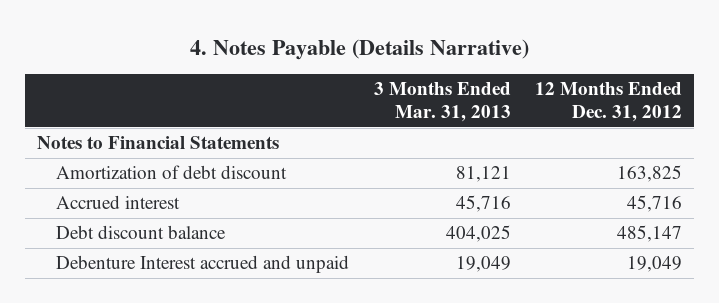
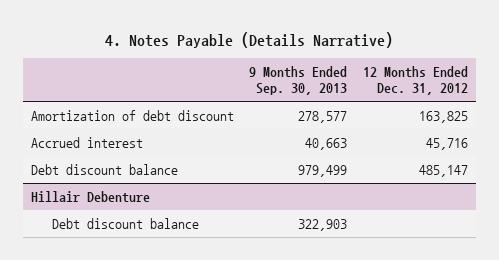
[373,82,511,123] 3 Months Ended Mar. 31, 2013 -> none
none -> [249,66,348,96] 9 Months Ended Sep. 30, 2013
[37,136,280,150] Notes to Financial Statements -> none
[56,255,350,274] Debenture Interest accrued and unpaid -> none
none -> [30,190,150,203] Hillair Debenture
none -> [52,217,200,229] Debt discount balance

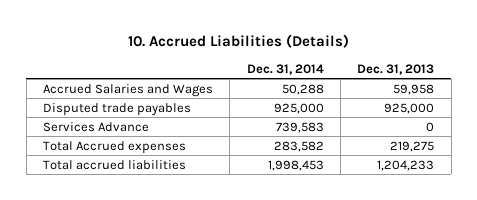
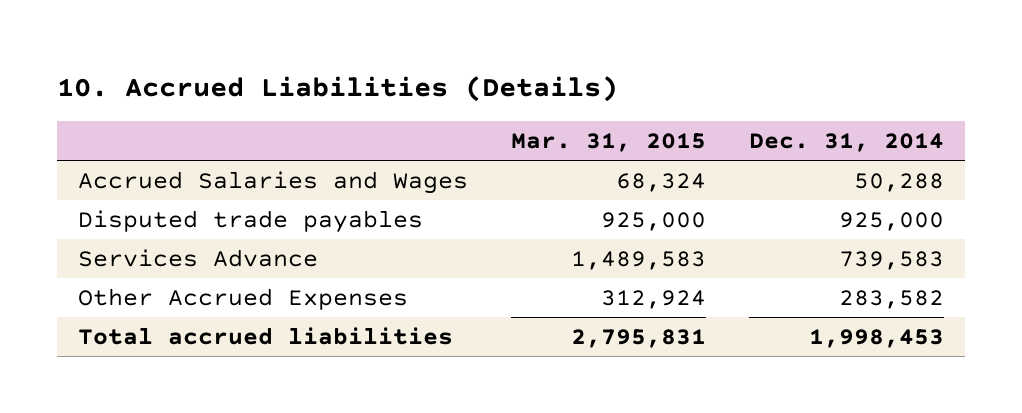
[357,63,435,75] Dec. 31, 2013 -> none
none -> [510,133,706,153] Mar. 31, 2015
[42,140,186,154] Total Accrued expenses -> [78,288,409,311] Other Accrued Expenses

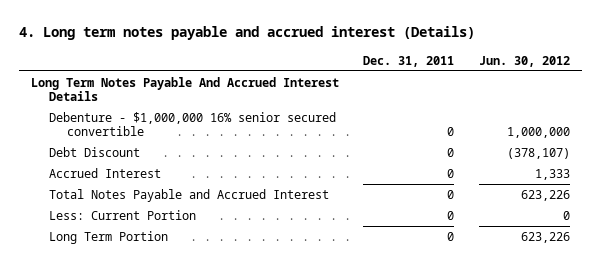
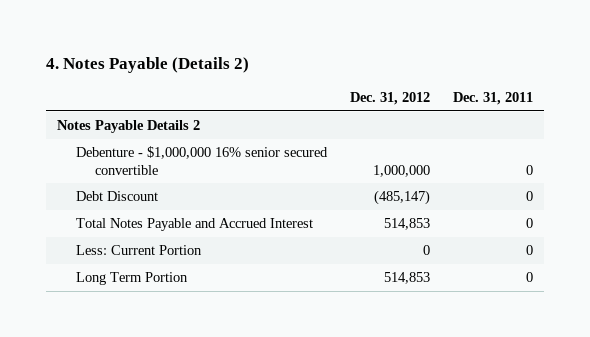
[18,26,475,41] 4. Long term notes payable and accrued interest (Details) -> [45,56,249,73] 4. Notes Payable (Details 2)
[478,55,570,67] Jun. 30, 2012 -> none
none -> [349,91,430,105] Dec. 31, 2012
[30,76,339,102] Long Term Notes Payable And Accrued Interest Details -> [57,120,201,134] Notes Payable Details 2
[48,167,161,178] Accrued Interest -> none

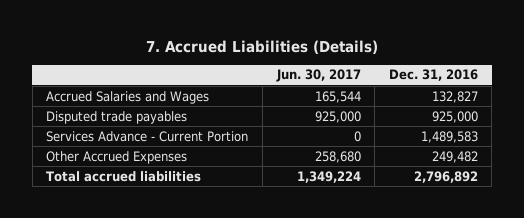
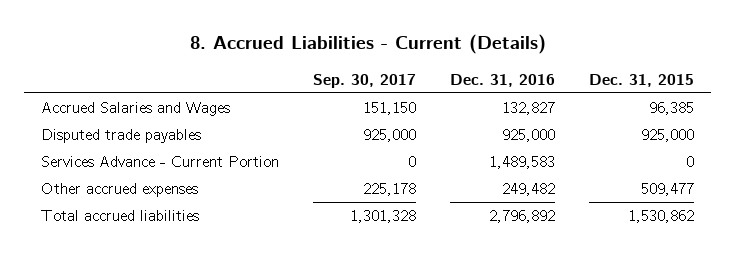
[146,39,379,54] 7. Accrued Liabilities (Details) -> [189,34,546,55] 8. Accrued Liabilities - Current (Details)
[275,69,361,83] Jun. 30, 2017 -> none
none -> [312,73,416,88] Sep. 30, 2017
none -> [589,73,695,87] Dec. 31, 2015
[46,150,188,164] Other Accrued Expenses -> [40,183,198,198] Other accrued expenses

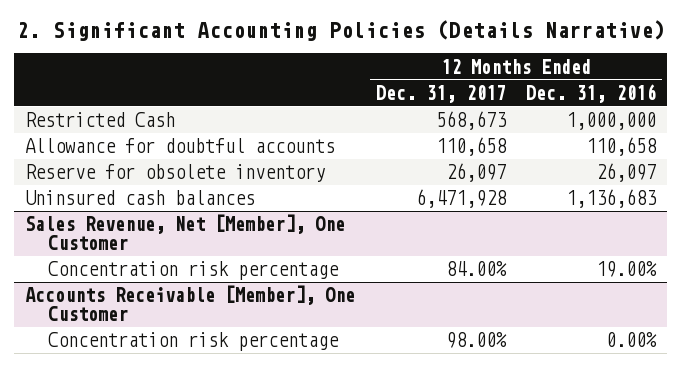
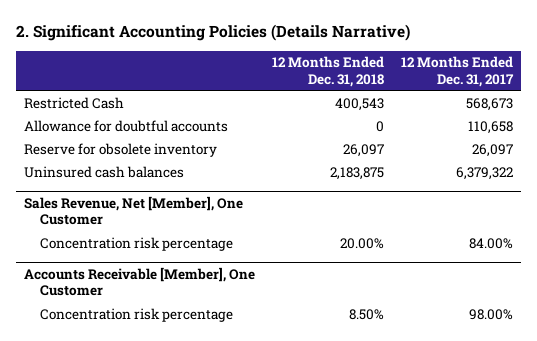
[526,83,657,103] Dec. 31, 2016 -> none
none -> [272,56,385,87] 12 Months Ended Dec. 31, 2018
[415,189,507,209] 6,471,928 -> [455,166,513,180] 6,379,322

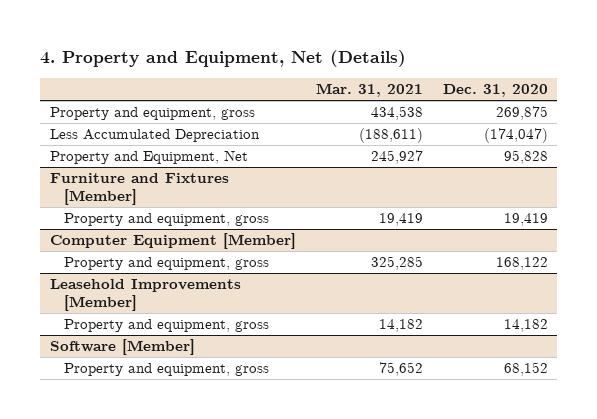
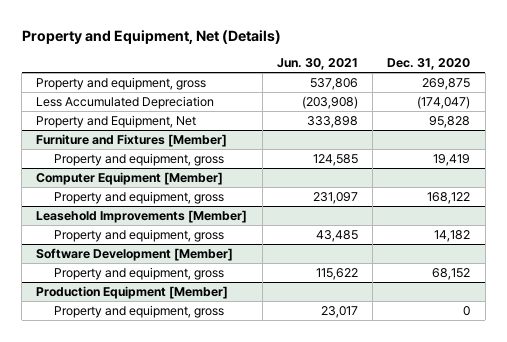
[40,50,407,68] 4. Property and Equipment, Net (Details) -> [21,30,281,45] Property and Equipment, Net (Details)
[315,83,423,98] Mar. 31, 2021 -> none
none -> [276,58,358,71] Jun. 30, 2021
[49,339,195,356] Software [Member] -> [36,247,234,261] Software Development [Member]
none -> [36,285,229,299] Production Equipment [Member]
none -> [54,304,225,318] Property and equipment, gross

